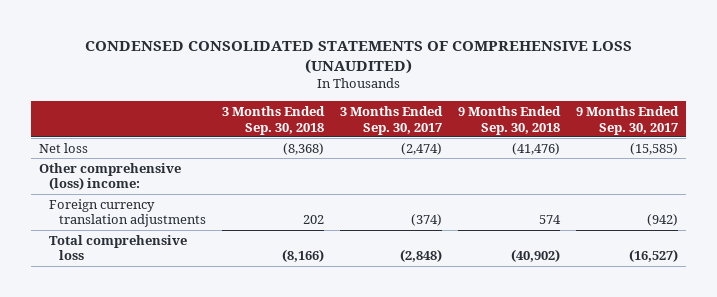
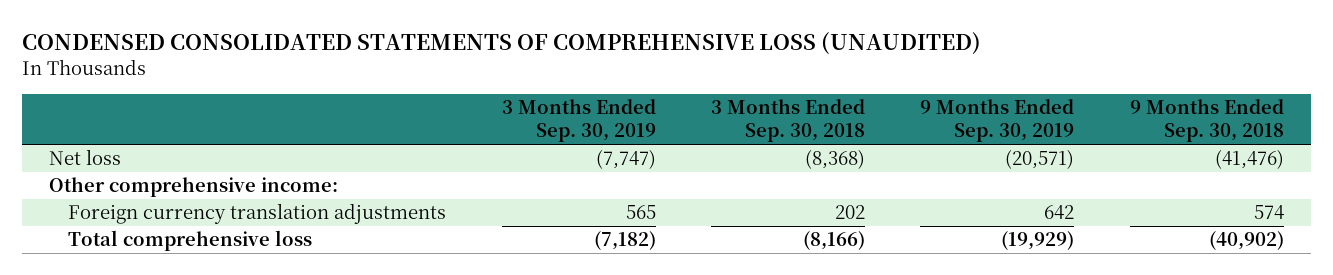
[340,105,444,135] 3 Months Ended Sep. 30, 2017 -> none
[576,105,680,135] 9 Months Ended Sep. 30, 2017 -> none
none -> [501,99,656,143] 3 Months Ended Sep. 30, 2019
none -> [920,99,1075,143] 9 Months Ended Sep. 30, 2019
[38,162,181,191] Other comprehensive (loss) income: -> [49,177,339,198] Other comprehensive income:

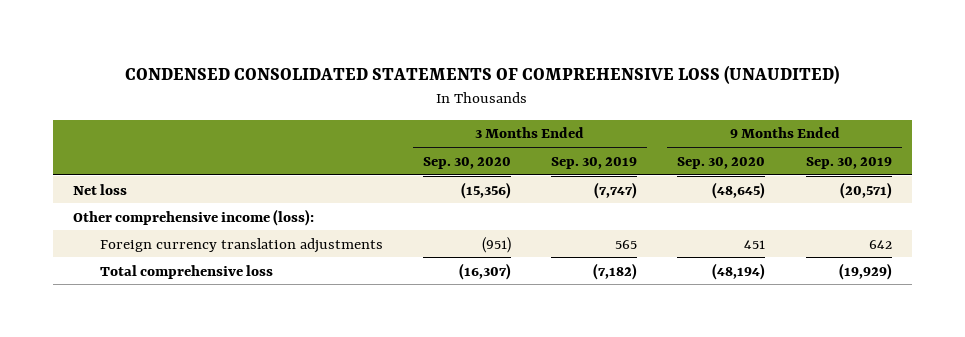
[710,99,865,143] 3 Months Ended Sep. 30, 2018 -> none
[1129,99,1284,143] 9 Months Ended Sep. 30, 2018 -> none
none -> [422,156,511,169] Sep. 30, 2020
none -> [677,156,766,169] Sep. 30, 2020
[49,177,339,198] Other comprehensive income: -> [73,208,315,226] Other comprehensive income (loss):

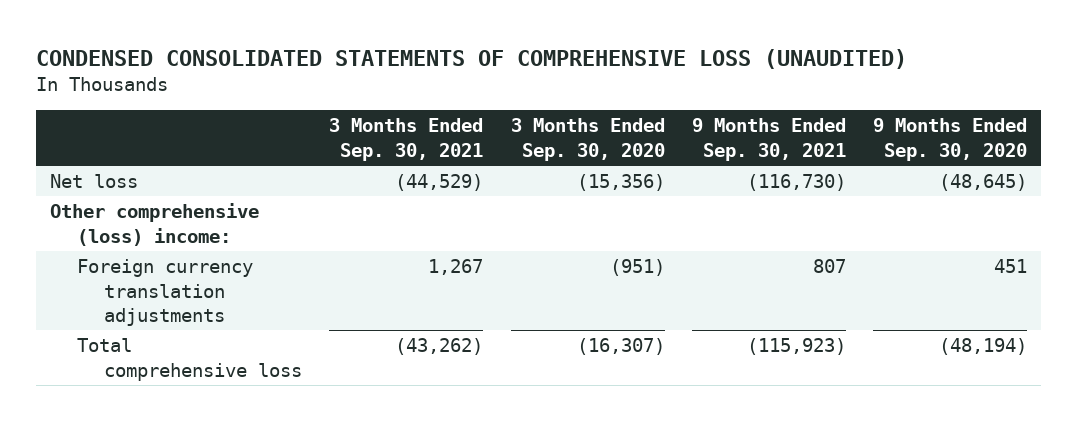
[551,156,638,169] Sep. 30, 2019 -> none
[805,156,892,169] Sep. 30, 2019 -> none
none -> [329,118,484,161] 3 Months Ended Sep. 30, 2021
none -> [692,118,847,161] 9 Months Ended Sep. 30, 2021
[73,208,315,226] Other comprehensive income (loss): -> [49,203,259,246] Other comprehensive (loss) income:

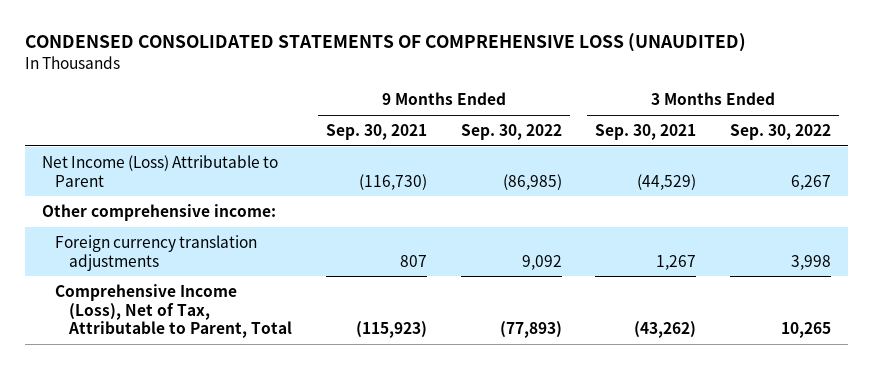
[510,118,665,161] 3 Months Ended Sep. 30, 2020 -> none
[873,118,1028,161] 9 Months Ended Sep. 30, 2020 -> none
none -> [460,123,562,140] Sep. 30, 2022
none -> [729,123,831,140] Sep. 30, 2022
[49,174,138,189] Net loss -> [41,154,278,187] Net Income (Loss) Attributable to Parent
[49,203,259,246] Other comprehensive (loss) income: -> [41,203,276,221] Other comprehensive income:
[76,338,302,381] Total comprehensive loss -> [55,283,293,339] Comprehensive Income (Loss), Net of Tax, Attributable to Parent, Total

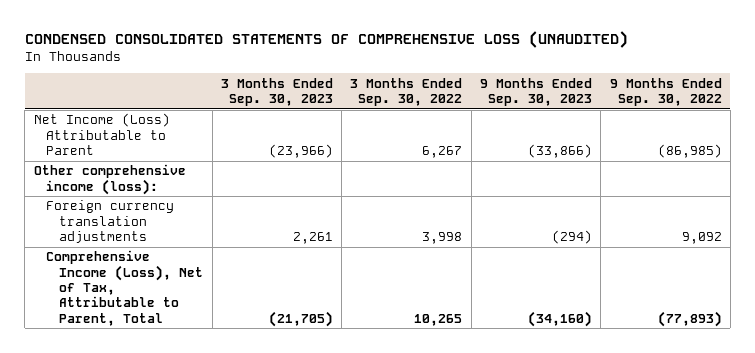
[326,123,428,140] Sep. 30, 2021 -> none
[595,123,697,140] Sep. 30, 2021 -> none
none -> [220,77,333,106] 3 Months Ended Sep. 30, 2023
none -> [480,77,593,106] 9 Months Ended Sep. 30, 2023
[41,203,276,221] Other comprehensive income: -> [33,164,186,195] Other comprehensive income (loss):

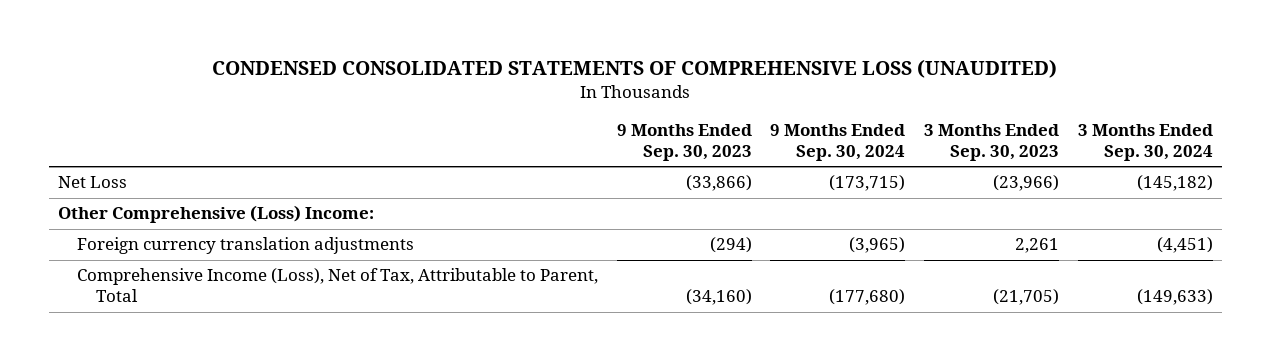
[350,77,463,106] 3 Months Ended Sep. 30, 2022 -> none
[609,77,722,106] 9 Months Ended Sep. 30, 2022 -> none
none -> [770,124,906,162] 9 Months Ended Sep. 30, 2024
none -> [1077,124,1213,162] 3 Months Ended Sep. 30, 2024
[33,113,170,155] Net Income (Loss) Attributable to Parent -> [58,176,128,189] Net Loss
[33,164,186,195] Other comprehensive income (loss): -> [58,205,375,224] Other Comprehensive (Loss) Income:

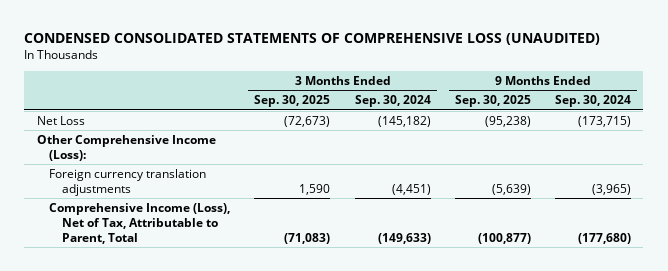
[616,124,752,162] 9 Months Ended Sep. 30, 2023 -> none
[923,124,1059,162] 3 Months Ended Sep. 30, 2023 -> none
none -> [254,95,331,108] Sep. 30, 2025
none -> [454,95,531,108] Sep. 30, 2025
[58,205,375,224] Other Comprehensive (Loss) Income: -> [36,134,216,161] Other Comprehensive Income (Loss):

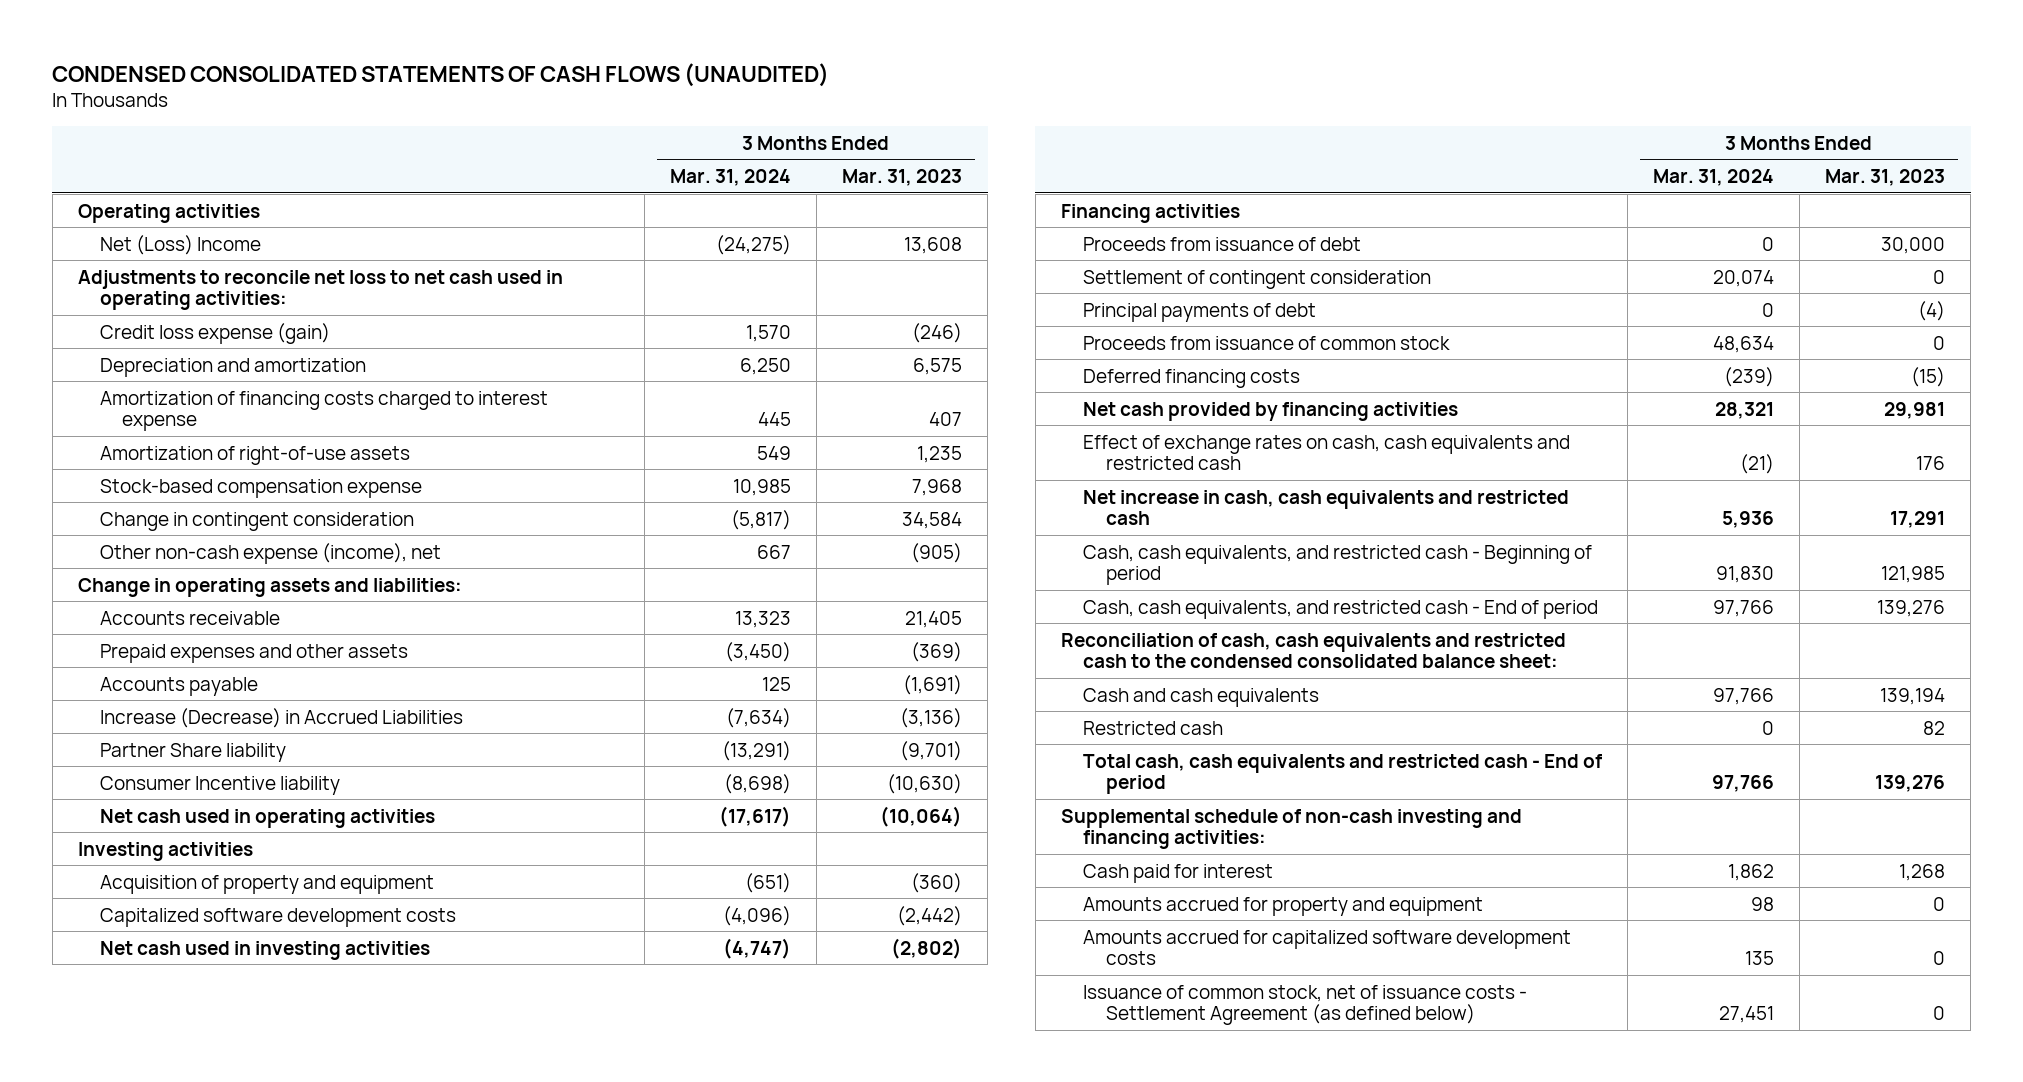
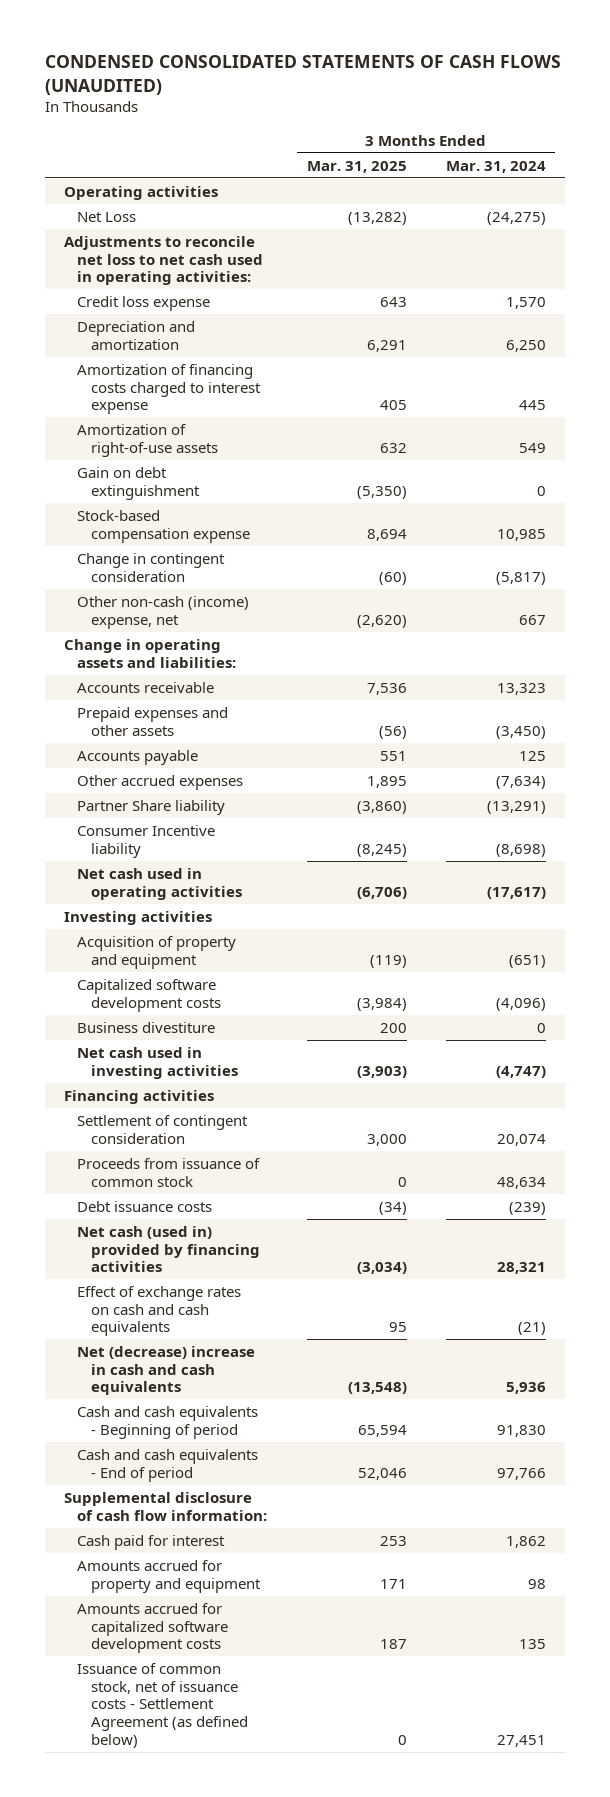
[842,169,963,187] Mar. 31, 2023 -> none
none -> [306,160,407,173] Mar. 31, 2025
[100,234,262,255] Net (Loss) Income -> [77,212,137,223] Net Loss
[100,322,331,344] Credit loss expense (gain) -> [77,296,211,312] Credit loss expense
none -> [77,467,200,500] Gain on debt extinguishment
[100,542,442,564] Other non-cash expense (income), net -> [77,596,250,629] Other non-cash (income) expense, net
[100,707,464,728] Increase (Decrease) in Accrued Liabilities -> [77,775,244,791] Other accrued expenses
none -> [77,1022,216,1034] Business divestiture
[1083,236,1362,251] Proceeds from issuance of debt -> none
[1083,302,1317,322] Principal payments of debt -> none
[1060,632,1566,669] Reconciliation of cash, cash equivalents and restricted cash to the condensed consolidated balance sheet: -> none
[1083,687,1320,707] Cash and cash equivalents -> none
[1083,720,1224,735] Restricted cash -> none
[1083,753,1603,795] Total cash, cash equivalents and restricted cash - End of period -> none
[1083,368,1301,388] Deferred financing costs -> [77,1201,213,1213] Debt issuance costs
[1083,401,1459,421] Net cash provided by financing activities -> [77,1226,260,1273] Net cash (used in) provided by financing activities
[1083,434,1571,471] Effect of exchange rates on cash, cash equivalents and restricted cash -> [77,1286,242,1337] Effect of exchange rates on cash and cash equivalents
[1083,489,1570,526] Net increase in cash, cash equivalents and restricted cash -> [77,1346,256,1396] Net (decrease) increase in cash and cash equivalents
[1083,544,1593,586] Cash, cash equivalents, and restricted cash - Beginning of period -> [77,1406,259,1439] Cash and cash equivalents - Beginning of period
[1083,599,1599,619] Cash, cash equivalents, and restricted cash - End of period -> [77,1449,259,1482] Cash and cash equivalents - End of period
[1060,808,1522,850] Supplemental schedule of non-cash investing and financing activities: -> [64,1492,268,1521] Supplemental disclosure of cash flow information:

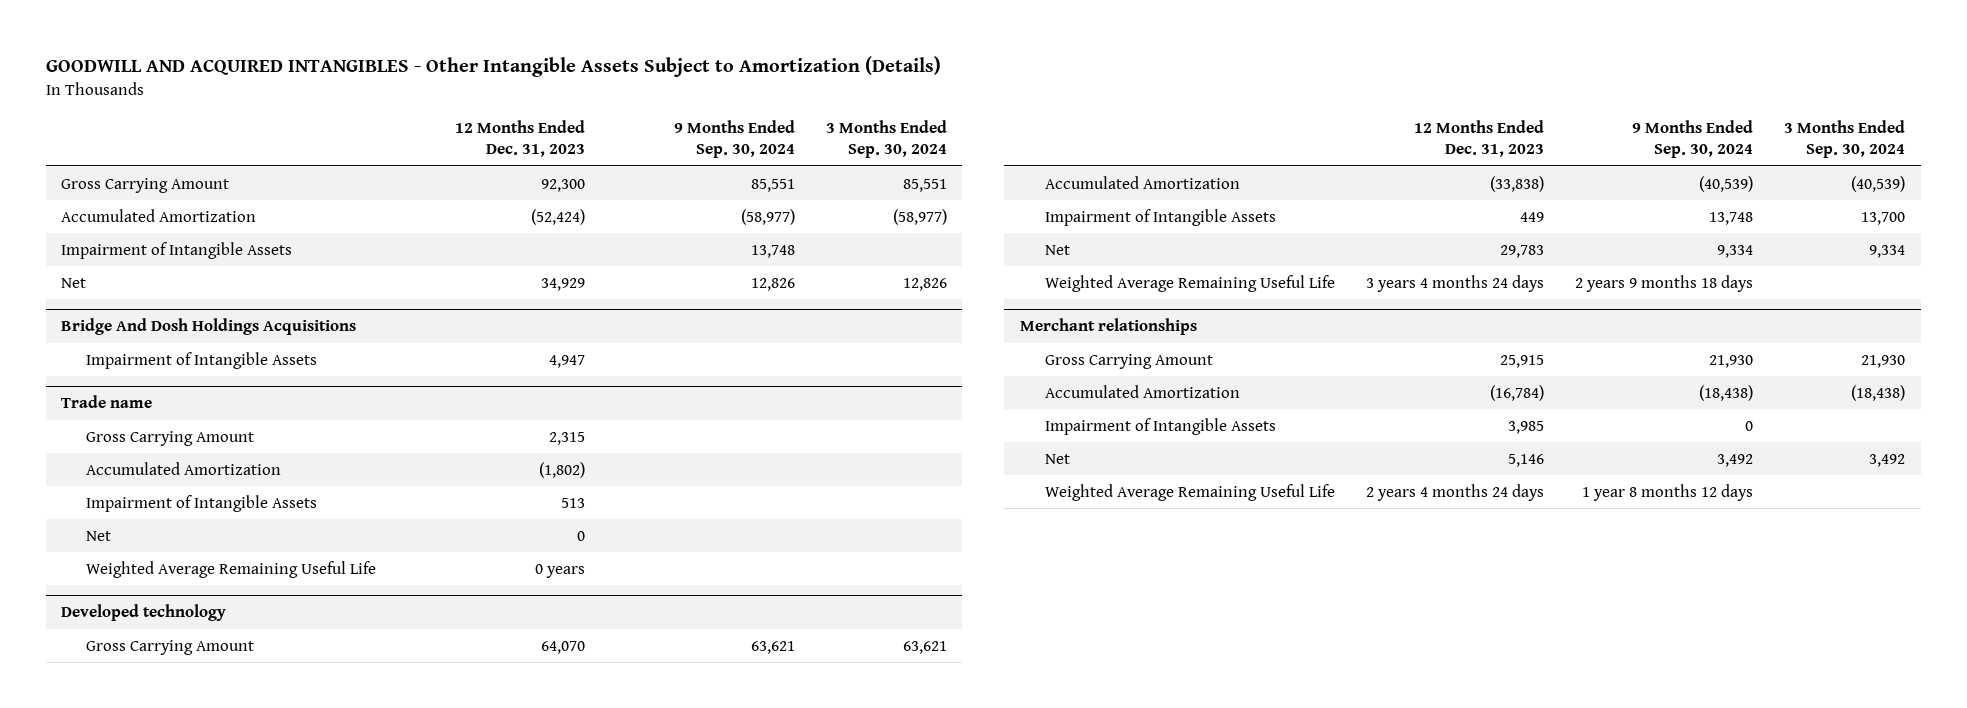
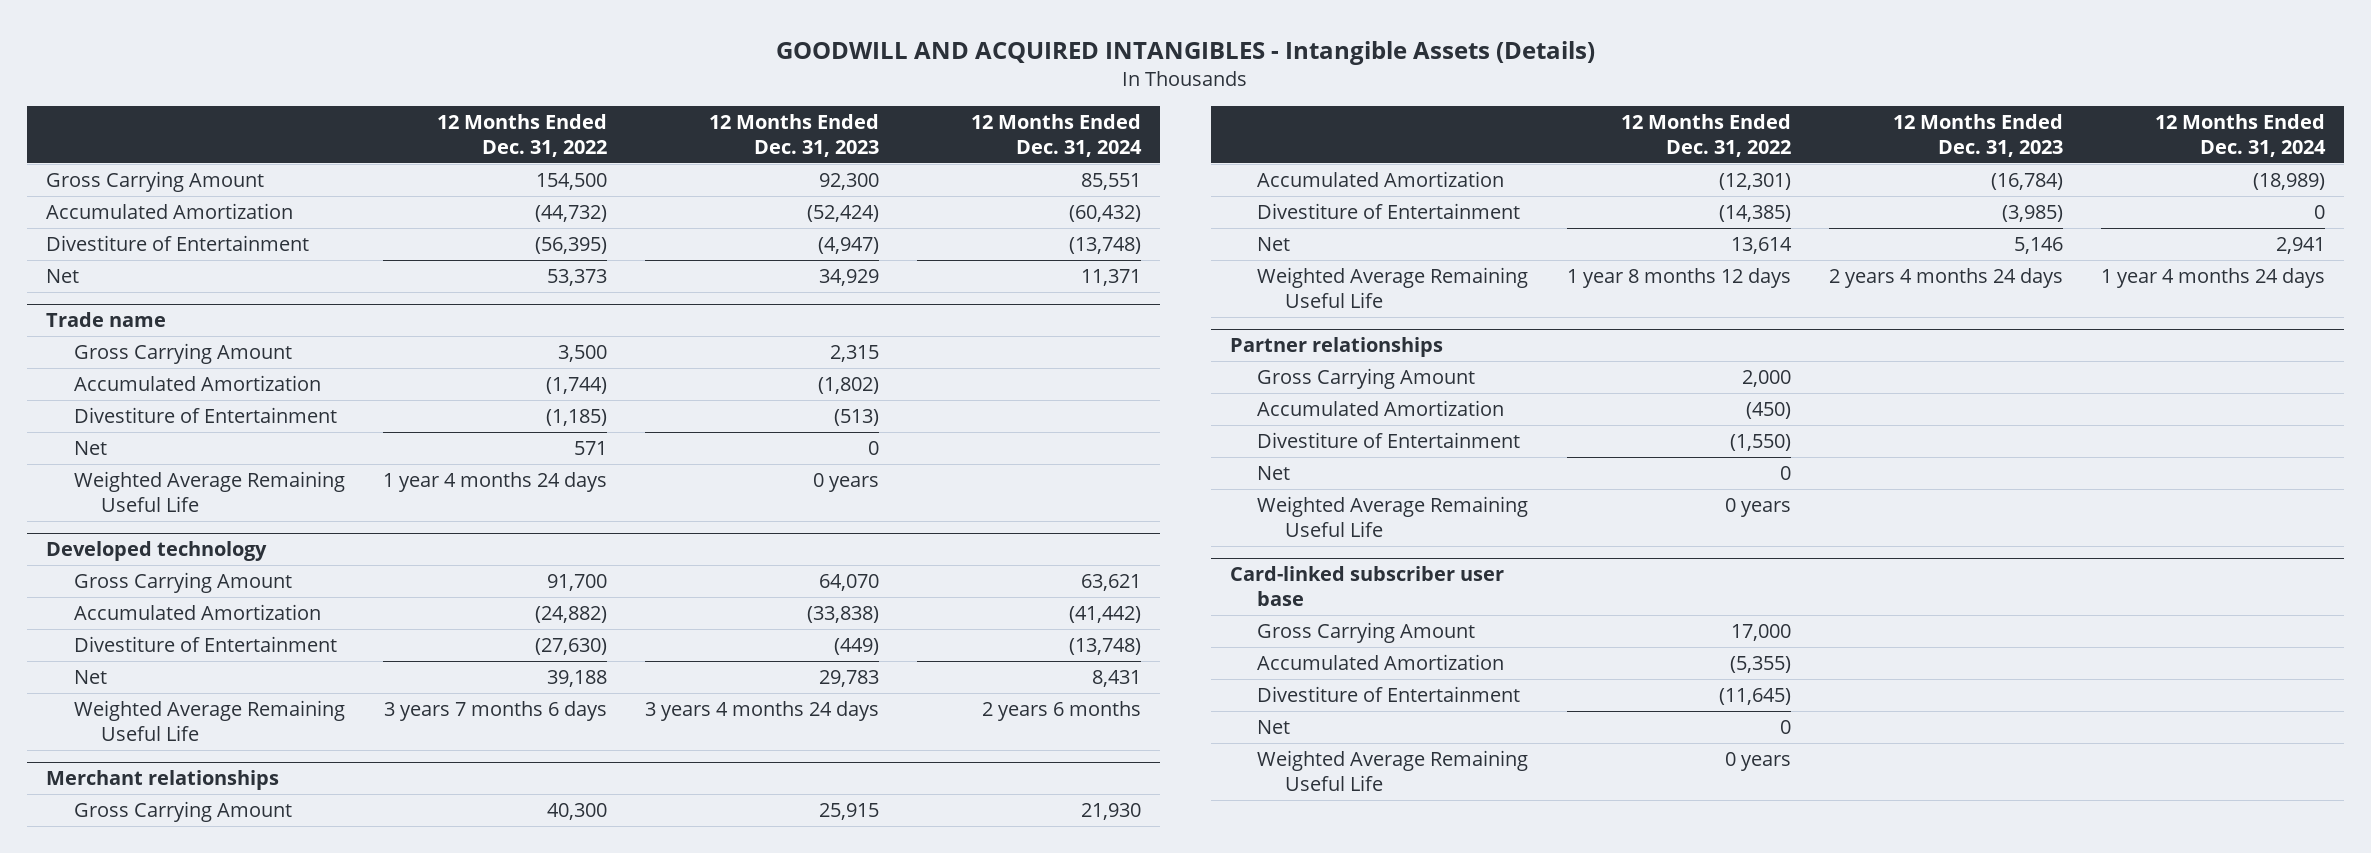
[45,55,941,77] GOODWILL AND ACQUIRED INTANGIBLES - Other Intangible Assets Subject to Amortization (Details) -> [776,40,1596,65] GOODWILL AND ACQUIRED INTANGIBLES - Intangible Assets (Details)
[673,120,795,159] 9 Months Ended Sep. 30, 2024 -> none
[825,120,947,159] 3 Months Ended Sep. 30, 2024 -> none
none -> [436,114,607,157] 12 Months Ended Dec. 31, 2022
none -> [971,114,1143,157] 12 Months Ended Dec. 31, 2024
[61,241,293,259] Impairment of Intangible Assets -> none
none -> [46,235,310,252] Divestiture of Entertainment
[61,318,357,336] Bridge And Dosh Holdings Acquisitions -> none
[86,351,318,369] Impairment of Intangible Assets -> none
[86,494,318,512] Impairment of Intangible Assets -> none
none -> [73,407,337,424] Divestiture of Entertainment
[1044,208,1276,226] Impairment of Intangible Assets -> none
none -> [73,636,337,653] Divestiture of Entertainment
[1044,417,1276,435] Impairment of Intangible Assets -> none
none -> [1257,203,1521,220] Divestiture of Entertainment
none -> [1229,337,1443,358] Partner relationships
none -> [1257,368,1476,390] Gross Carrying Amount
none -> [1257,400,1505,417] Accumulated Amortization
none -> [1257,432,1521,449] Divestiture of Entertainment
none -> [1257,466,1291,481] Net
none -> [1257,496,1529,537] Weighted Average Remaining Useful Life
none -> [1229,566,1504,607] Card-linked subscriber user base
none -> [1257,622,1476,644] Gross Carrying Amount
none -> [1257,654,1505,671] Accumulated Amortization
none -> [1257,686,1521,703] Divestiture of Entertainment
none -> [1257,720,1291,735] Net
none -> [1257,750,1529,791] Weighted Average Remaining Useful Life

